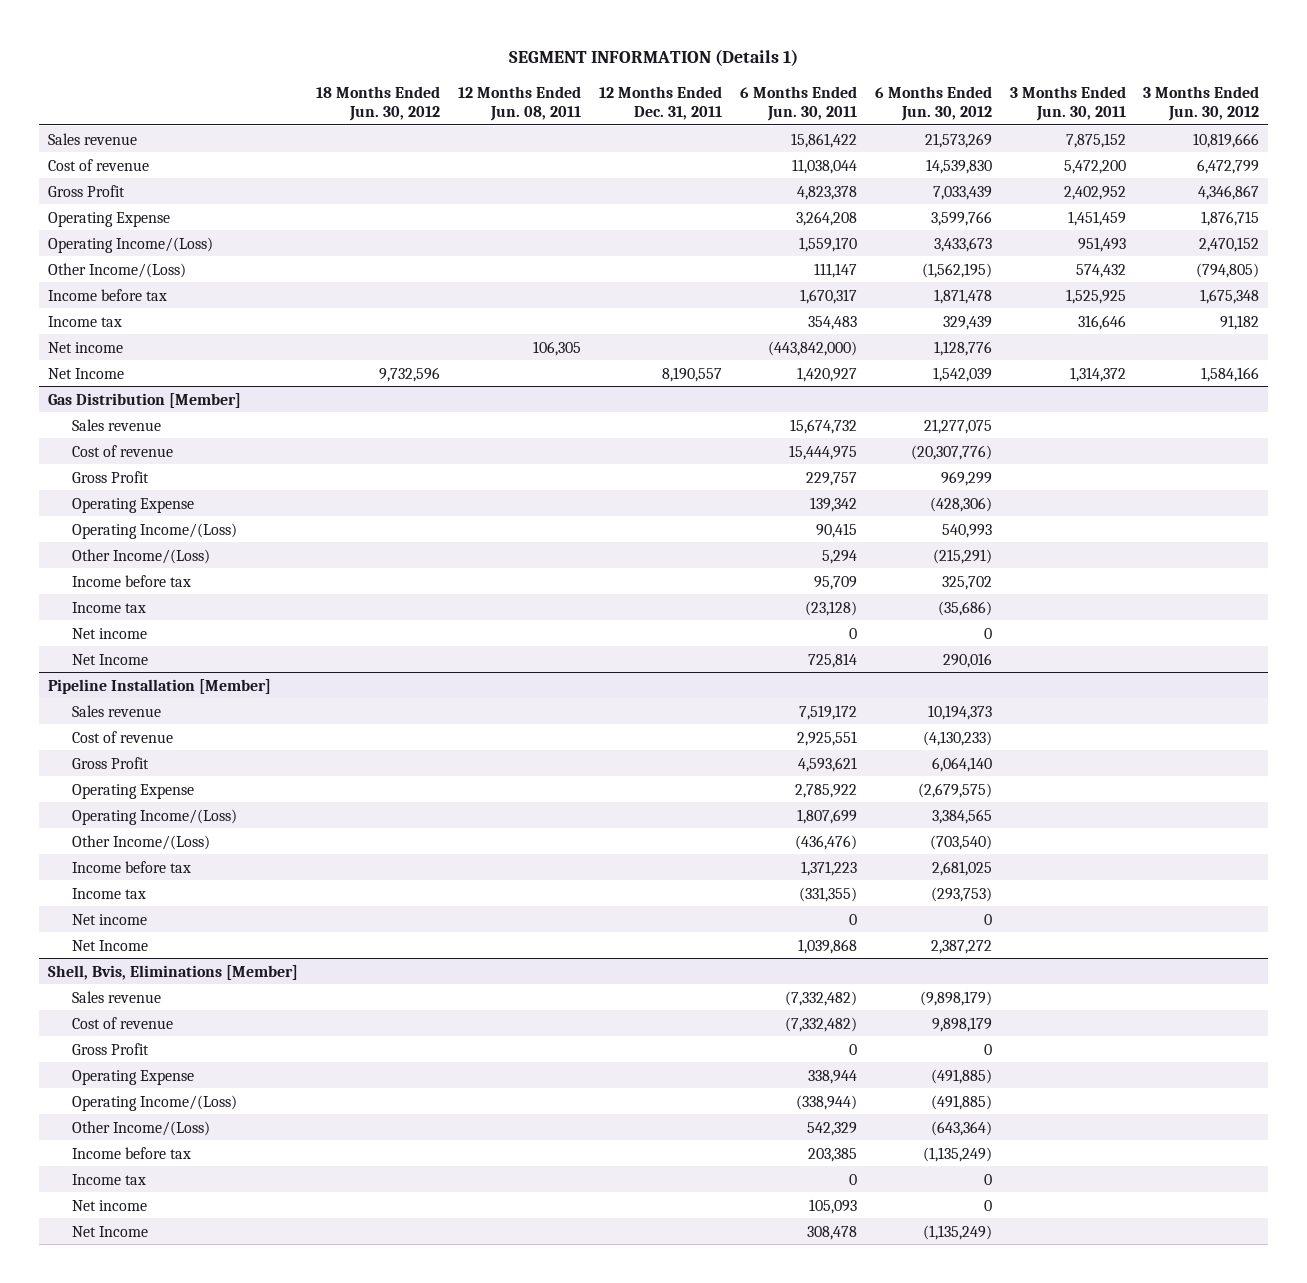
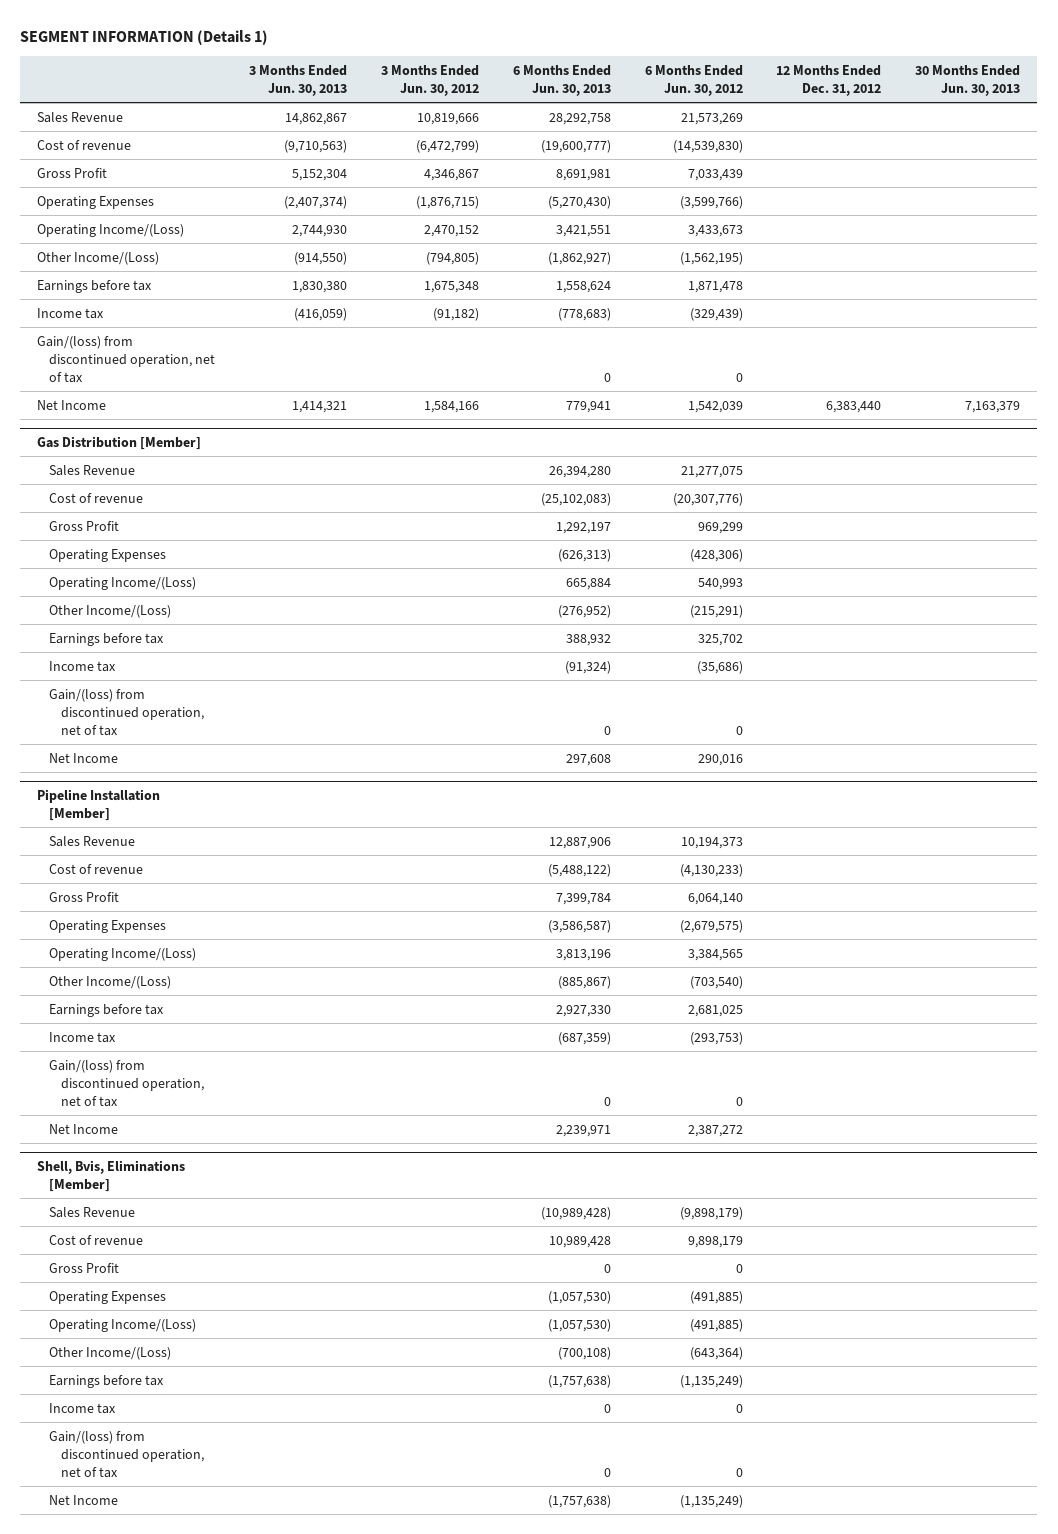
[315,85,440,121] 18 Months Ended Jun. 30, 2012 -> none
[457,85,581,121] 12 Months Ended Jun. 08, 2011 -> none
[598,85,722,120] 12 Months Ended Dec. 31, 2011 -> none
[739,85,857,121] 6 Months Ended Jun. 30, 2011 -> none
[1009,85,1126,121] 3 Months Ended Jun. 30, 2011 -> none
none -> [249,65,348,97] 3 Months Ended Jun. 30, 2013
none -> [512,65,611,97] 6 Months Ended Jun. 30, 2013
none -> [776,65,882,97] 12 Months Ended Dec. 31, 2012
none -> [915,65,1021,97] 30 Months Ended Jun. 30, 2013
[47,132,137,145] Sales revenue -> [37,111,124,123] Sales Revenue
[925,158,992,174] 14,539,830 -> [672,139,743,153] (14,539,830)
[1197,158,1260,174] 6,472,799 -> [415,139,479,153] (6,472,799)
[47,211,170,227] Operating Expense -> [37,195,155,209] Operating Expenses
[930,210,992,226] 3,599,766 -> [679,195,743,209] (3,599,766)
[1201,210,1260,226] 1,876,715 -> [415,195,479,209] (1,876,715)
[47,341,123,353] Net income -> none
[47,288,167,301] Income before tax -> [37,279,153,293] Earnings before tax
[942,315,992,330] 329,439 -> [689,307,743,321] (329,439)
[1220,314,1260,330] 91,182 -> [432,307,479,321] (91,182)
none -> [37,335,216,383] Gain/(loss) from discontinued operation, net of tax
[71,418,161,431] Sales revenue -> [49,464,136,476] Sales Revenue
[71,497,194,513] Operating Expense -> [49,548,167,562] Operating Expenses
[71,574,191,587] Income before tax -> [49,632,165,646] Earnings before tax
[71,627,147,639] Net income -> [49,688,205,736] Gain/(loss) from discontinued operation, net of tax
[71,704,161,717] Sales revenue -> [49,835,136,847] Sales Revenue
[71,783,194,799] Operating Expense -> [49,919,167,933] Operating Expenses
[71,860,191,873] Income before tax -> [49,1003,165,1017] Earnings before tax
[71,913,147,925] Net income -> [49,1059,205,1107] Gain/(loss) from discontinued operation, net of tax
[71,990,161,1003] Sales revenue -> [49,1206,136,1218] Sales Revenue
[71,1069,194,1085] Operating Expense -> [49,1290,167,1304] Operating Expenses
[71,1146,191,1159] Income before tax -> [49,1374,165,1388] Earnings before tax
[71,1199,147,1211] Net income -> [49,1430,205,1478] Gain/(loss) from discontinued operation, net of tax

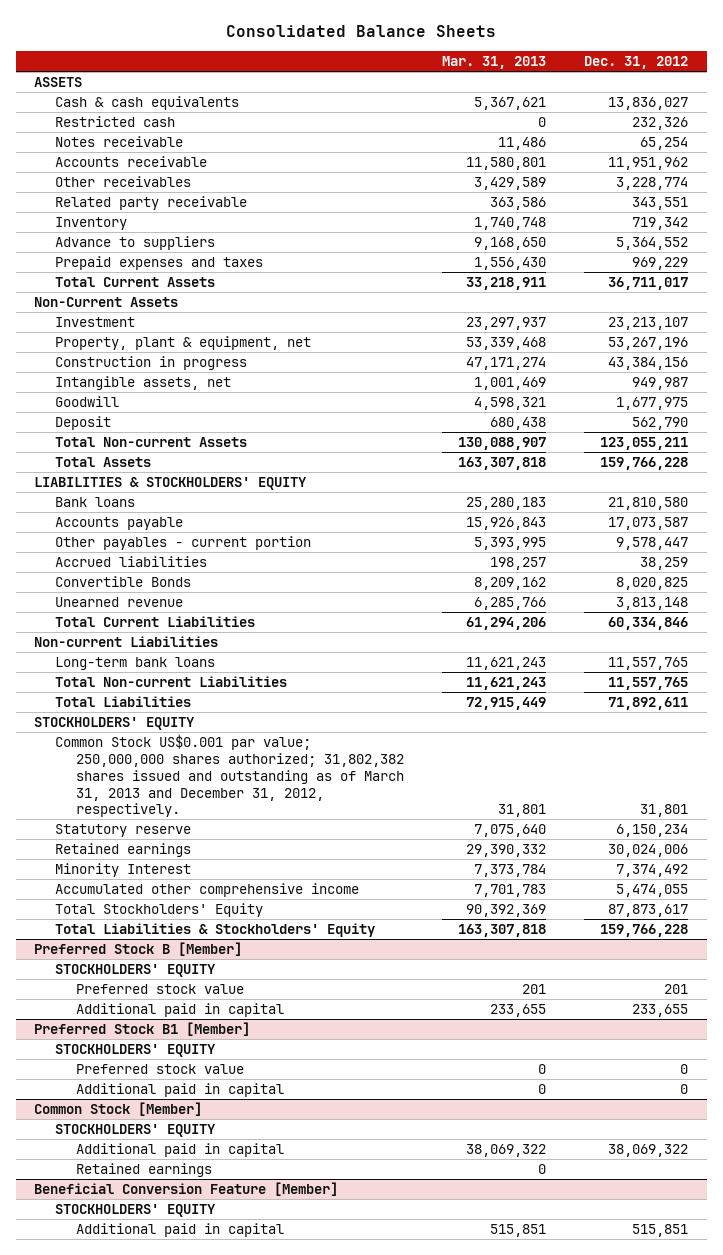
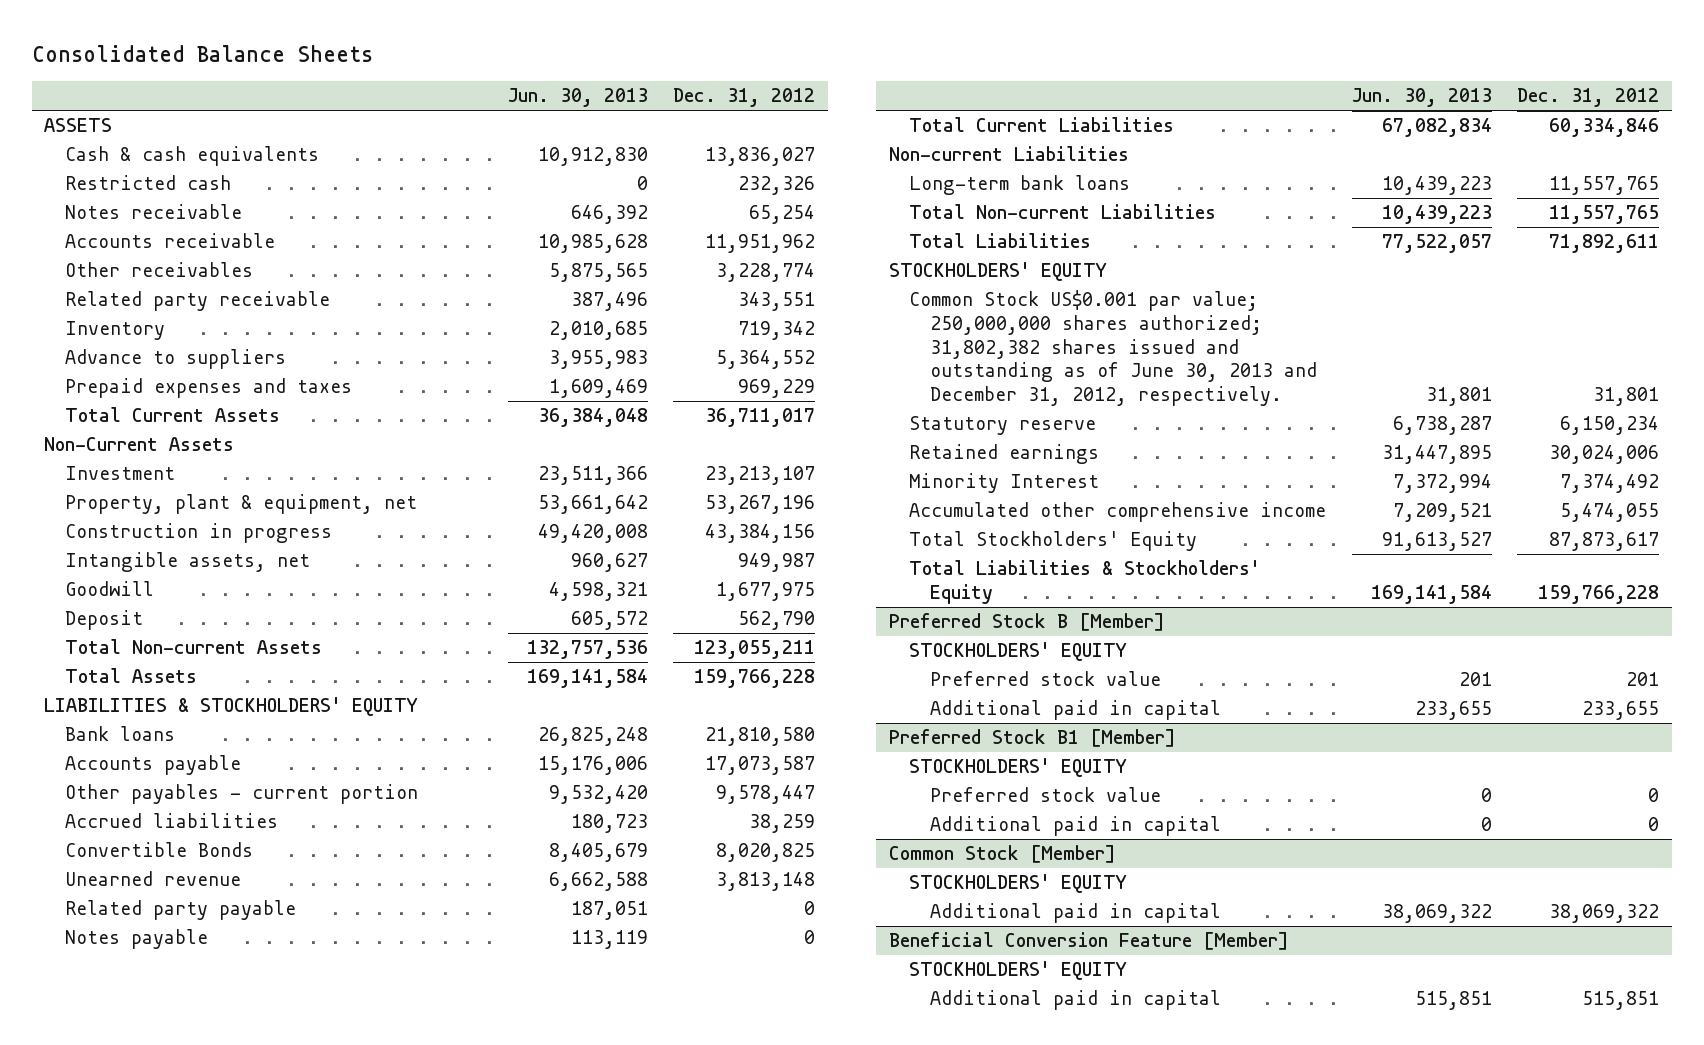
[442,56,547,70] Mar. 31, 2013 -> none
none -> [507,88,648,108] Jun. 30, 2013
none -> [65,900,297,921] Related party payable
none -> [65,929,209,950] Notes payable
[55,734,405,818] Common Stock US$0.001 par value; 250,000,000 shares authorized; 31,802,382 shares issued and outstanding as of March 31, 2013 and December 31, 2012, respectively. -> [909,290,1318,406] Common Stock US$0.001 par value; 250,000,000 shares authorized; 31,802,382 shares issued and outstanding as of June 30, 2013 and December 31, 2012, respectively.
[76,1163,213,1178] Retained earnings -> none

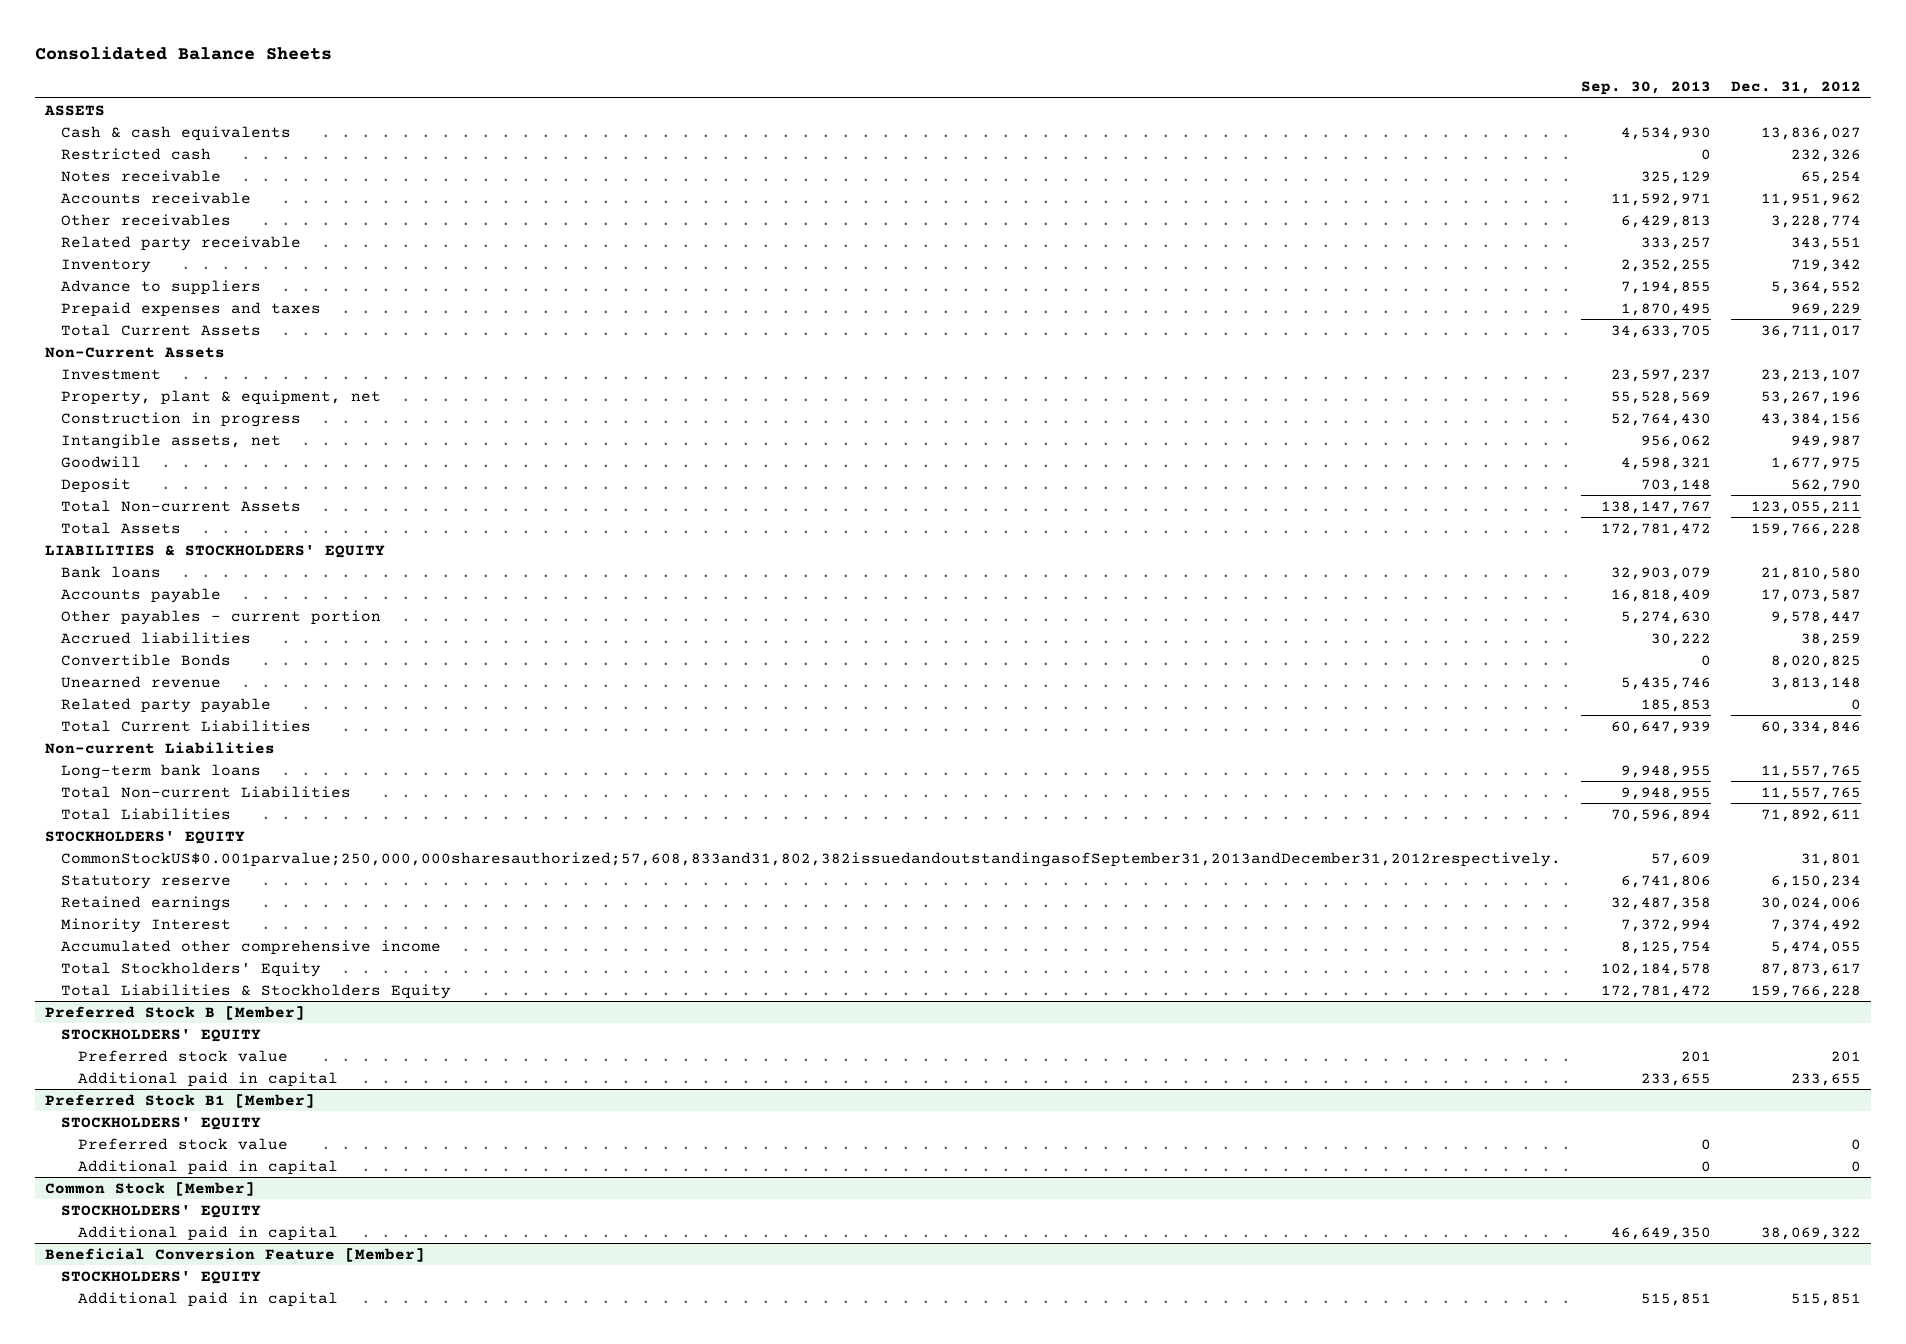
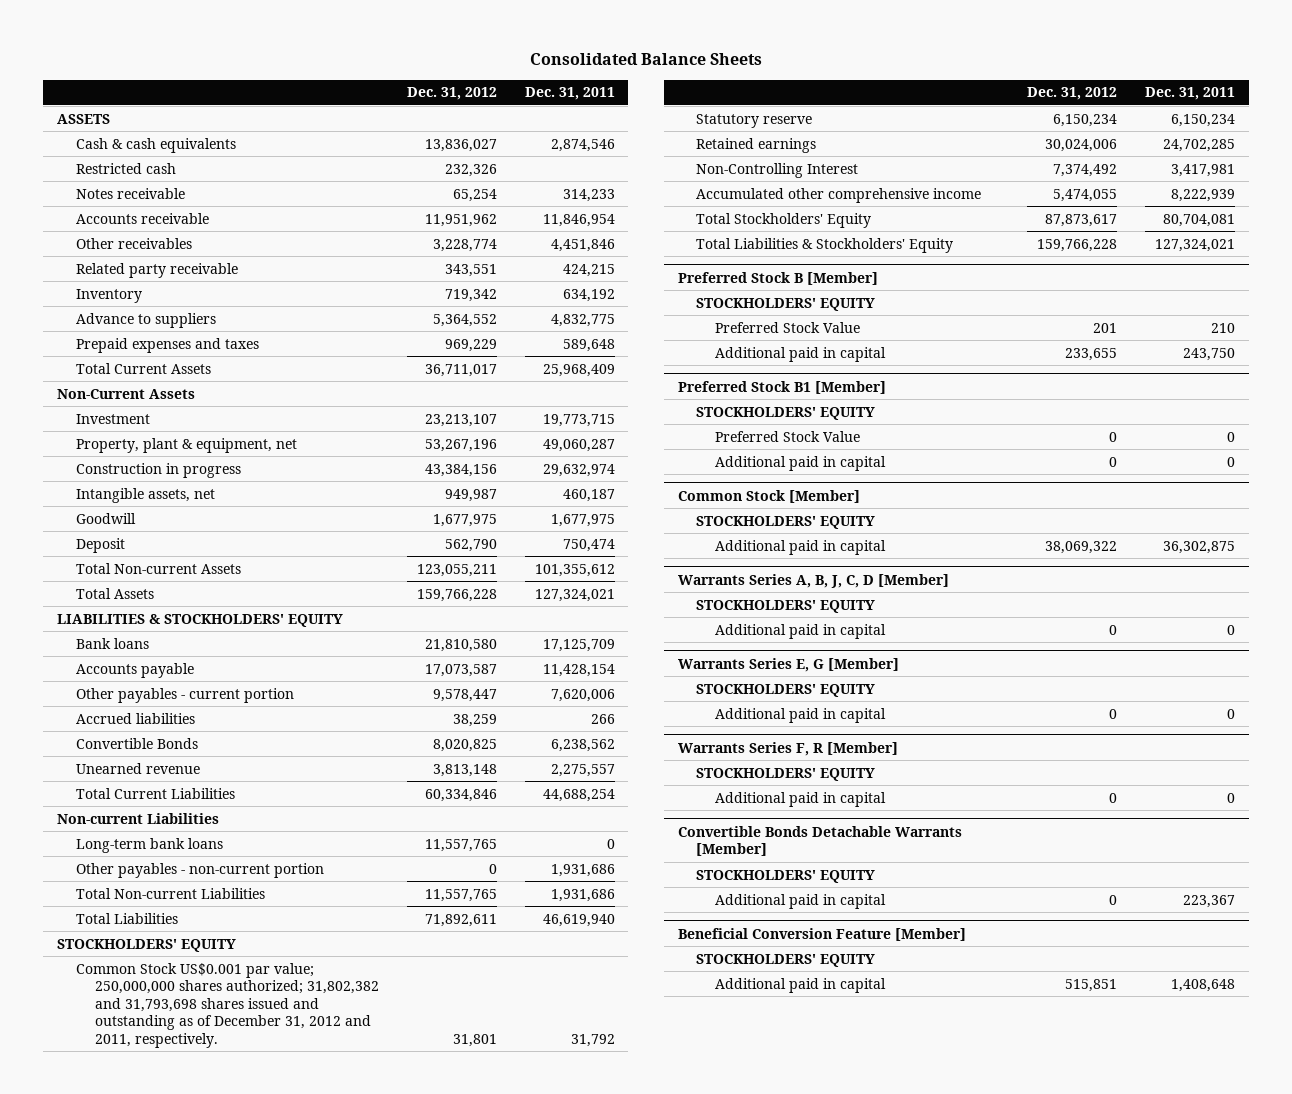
[1581,81,1712,96] Sep. 30, 2013 -> none
none -> [524,87,615,101] Dec. 31, 2011
[61,697,272,713] Related party payable -> none
none -> [76,862,325,878] Other payables - non-current portion
[61,851,1562,867] CommonStockUS$0.001parvalue;250,000,000sharesauthorized;57,608,833and31,802,382issuedandoutstandingasofSeptember31,2013andDecember31,2012respectively. -> [76,962,379,1048] Common Stock US$0.001 par value; 250,000,000 shares authorized; 31,802,382 and 31,793,698 shares issued and outstanding as of December 31, 2012 and 2011, respectively.
[61,917,232,933] Minority Interest -> [696,162,859,178] Non-Controlling Interest
[61,983,452,999] Total Liabilities & Stockholders Equity -> [696,237,954,253] Total Liabilities & Stockholders' Equity
[77,1049,288,1062] Preferred stock value -> [715,321,861,333] Preferred Stock Value
[77,1137,288,1150] Preferred stock value -> [715,430,861,442] Preferred Stock Value
none -> [677,573,949,588] Warrants Series A, B, J, C, D [Member]
none -> [696,599,876,613] STOCKHOLDERS' EQUITY
none -> [715,623,887,639] Additional paid in capital
none -> [677,657,899,672] Warrants Series E, G [Member]
none -> [696,683,876,697] STOCKHOLDERS' EQUITY
none -> [715,707,887,723] Additional paid in capital
none -> [677,741,898,756] Warrants Series F, R [Member]
none -> [696,767,876,781] STOCKHOLDERS' EQUITY
none -> [715,791,887,807] Additional paid in capital
none -> [677,825,962,856] Convertible Bonds Detachable Warrants [Member]
none -> [696,869,876,883] STOCKHOLDERS' EQUITY
none -> [715,893,887,909] Additional paid in capital

